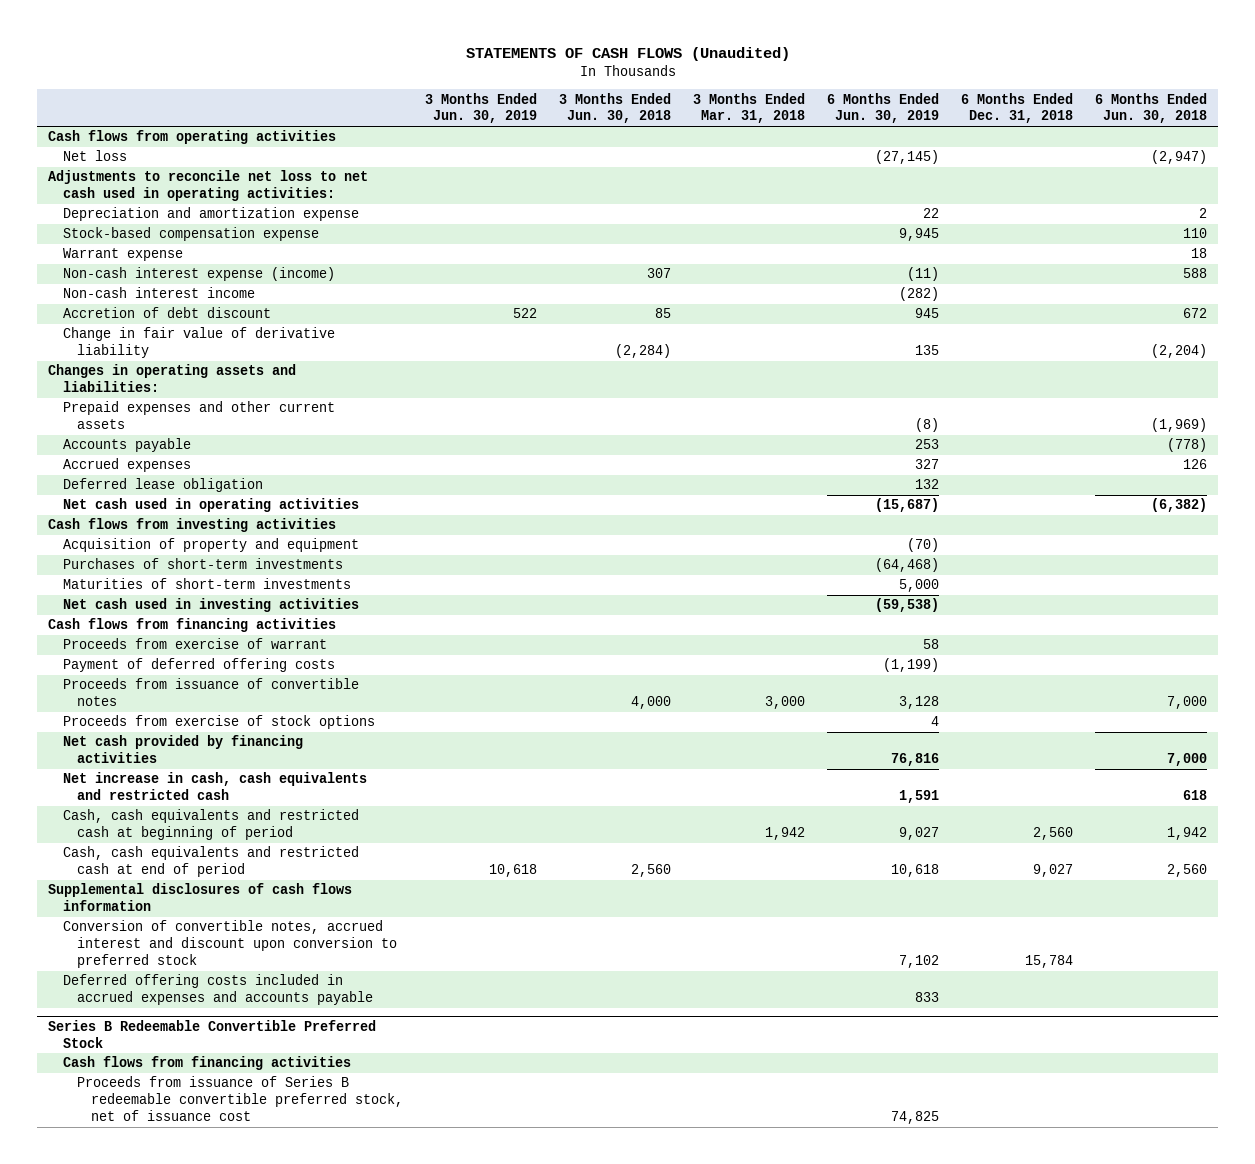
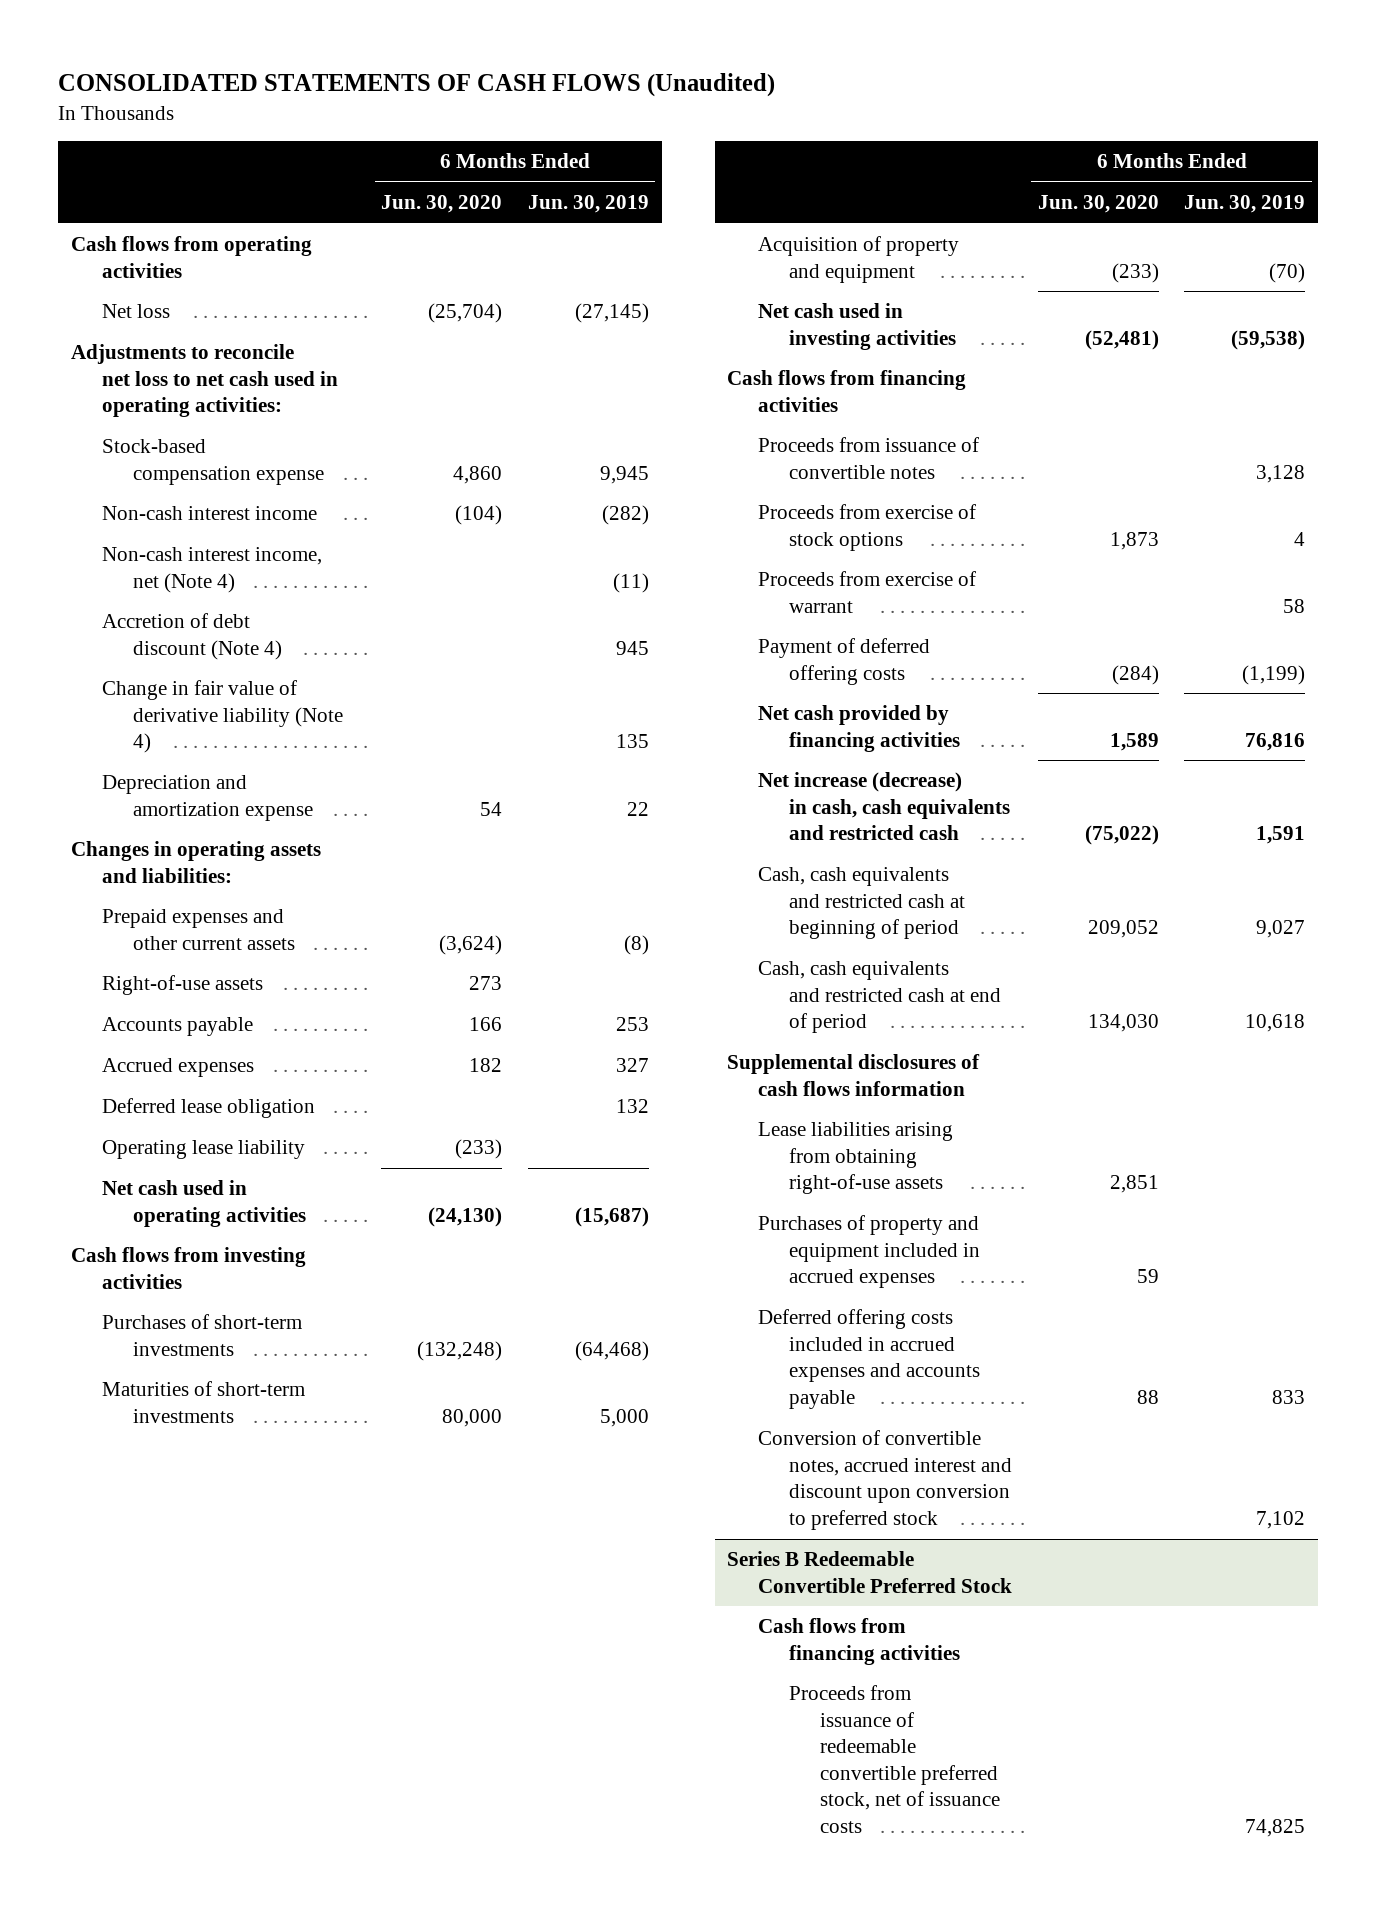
[465,47,790,62] STATEMENTS OF CASH FLOWS (Unaudited) -> [57,72,775,97] CONSOLIDATED STATEMENTS OF CASH FLOWS (Unaudited)
[425,92,538,124] 3 Months Ended Jun. 30, 2019 -> none
[559,92,672,124] 3 Months Ended Jun. 30, 2018 -> none
[693,92,806,124] 3 Months Ended Mar. 31, 2018 -> none
[961,92,1074,124] 6 Months Ended Dec. 31, 2018 -> none
[1094,92,1207,124] 6 Months Ended Jun. 30, 2018 -> none
none -> [381,195,503,214] Jun. 30, 2020
[62,248,183,262] Warrant expense -> none
[62,267,335,282] Non-cash interest expense (income) -> none
none -> [101,547,322,593] Non-cash interest income, net (Note 4)
[62,307,271,319] Accretion of debt discount -> [101,613,282,660] Accretion of debt discount (Note 4)
[62,327,335,359] Change in fair value of derivative liability -> [101,680,343,754] Change in fair value of derivative liability (Note 4)
[62,207,359,222] Depreciation and amortization expense -> [101,775,313,821] Depreciation and amortization expense
none -> [101,975,263,996] Right-of-use assets
none -> [101,1140,305,1160] Operating lease liability
[62,538,359,553] Acquisition of property and equipment -> [758,236,960,283] Acquisition of property and equipment
[62,638,327,650] Proceeds from exercise of warrant -> [758,571,977,613] Proceeds from exercise of warrant
[62,658,335,673] Payment of deferred offering costs -> [758,638,931,685] Payment of deferred offering costs
[62,772,367,801] Net increase in cash, cash equivalents and restricted cash -> [758,772,1011,841] Net increase (decrease) in cash, cash equivalents and restricted cash
none -> [758,1122,954,1195] Lease liabilities arising from obtaining right-of-use assets
none -> [758,1215,981,1289] Purchases of property and equipment included in accrued expenses
[62,920,398,968] Conversion of convertible notes, accrued interest and discount upon conversion to preferred stock -> [758,1430,1013,1530] Conversion of convertible notes, accrued interest and discount upon conversion to preferred stock
[77,1076,404,1121] Proceeds from issuance of Series B redeemable convertible preferred stock, net of issuance cost -> [789,1685,1001,1834] Proceeds from issuance of redeemable convertible preferred stock, net of issuance costs

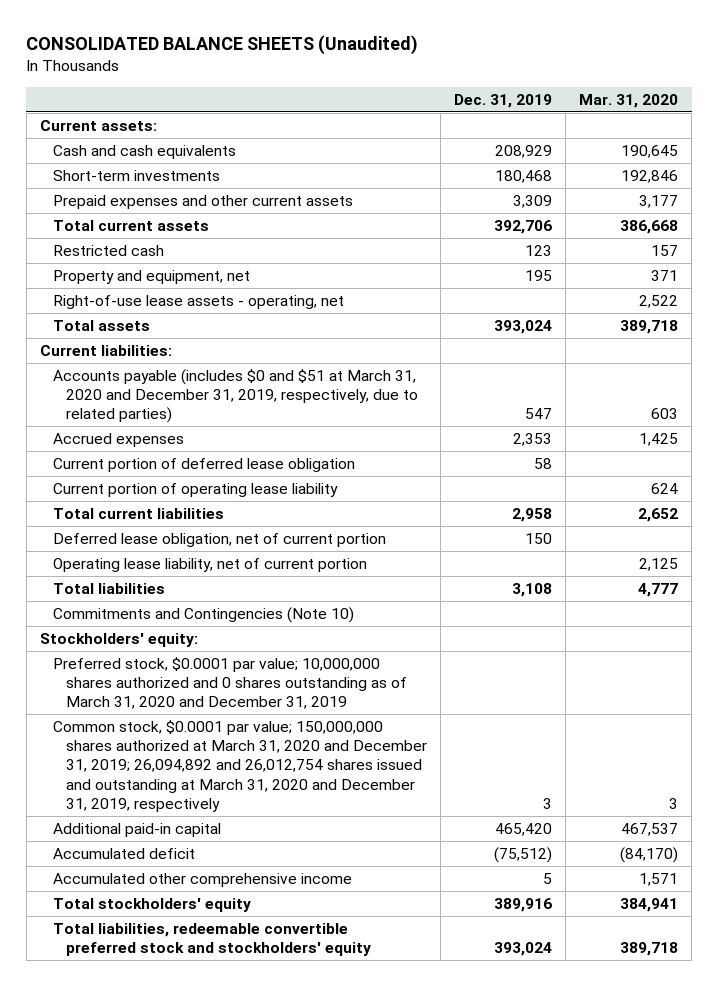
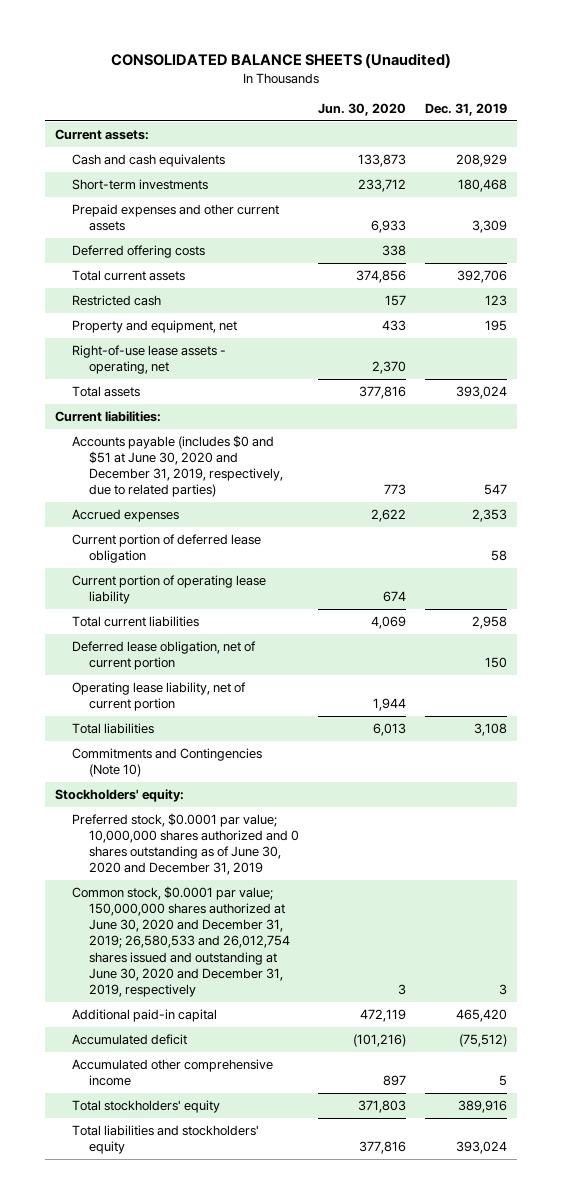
[579,93,679,108] Mar. 31, 2020 -> none
none -> [318,102,407,116] Jun. 30, 2020
none -> [71,244,205,258] Deferred offering costs
[52,369,418,424] Accounts payable (includes $0 and $51 at March 31, 2020 and December 31, 2019, respectively, due to related parties) -> [71,434,284,498] Accounts payable (includes $0 and $51 at June 30, 2020 and December 31, 2019, respectively, due to related parties)
[52,657,407,710] Preferred stock, $0.0001 par value; 10,000,000 shares authorized and 0 shares outstanding as of March 31, 2020 and December 31, 2019 -> [71,812,300,876] Preferred stock, $0.0001 par value; 10,000,000 shares authorized and 0 shares outstanding as of June 30, 2020 and December 31, 2019
[52,720,427,812] Common stock, $0.0001 par value; 150,000,000 shares authorized at March 31, 2020 and December 31, 2019; 26,094,892 and 26,012,754 shares issued and outstanding at March 31, 2020 and December 31, 2019, respectively -> [71,885,291,998] Common stock, $0.0001 par value; 150,000,000 shares authorized at June 30, 2020 and December 31, 2019; 26,580,533 and 26,012,754 shares issued and outstanding at June 30, 2020 and December 31, 2019, respectively
[52,923,371,957] Total liabilities, redeemable convertible preferred stock and stockholders' equity -> [71,1124,259,1155] Total liabilities and stockholders' equity

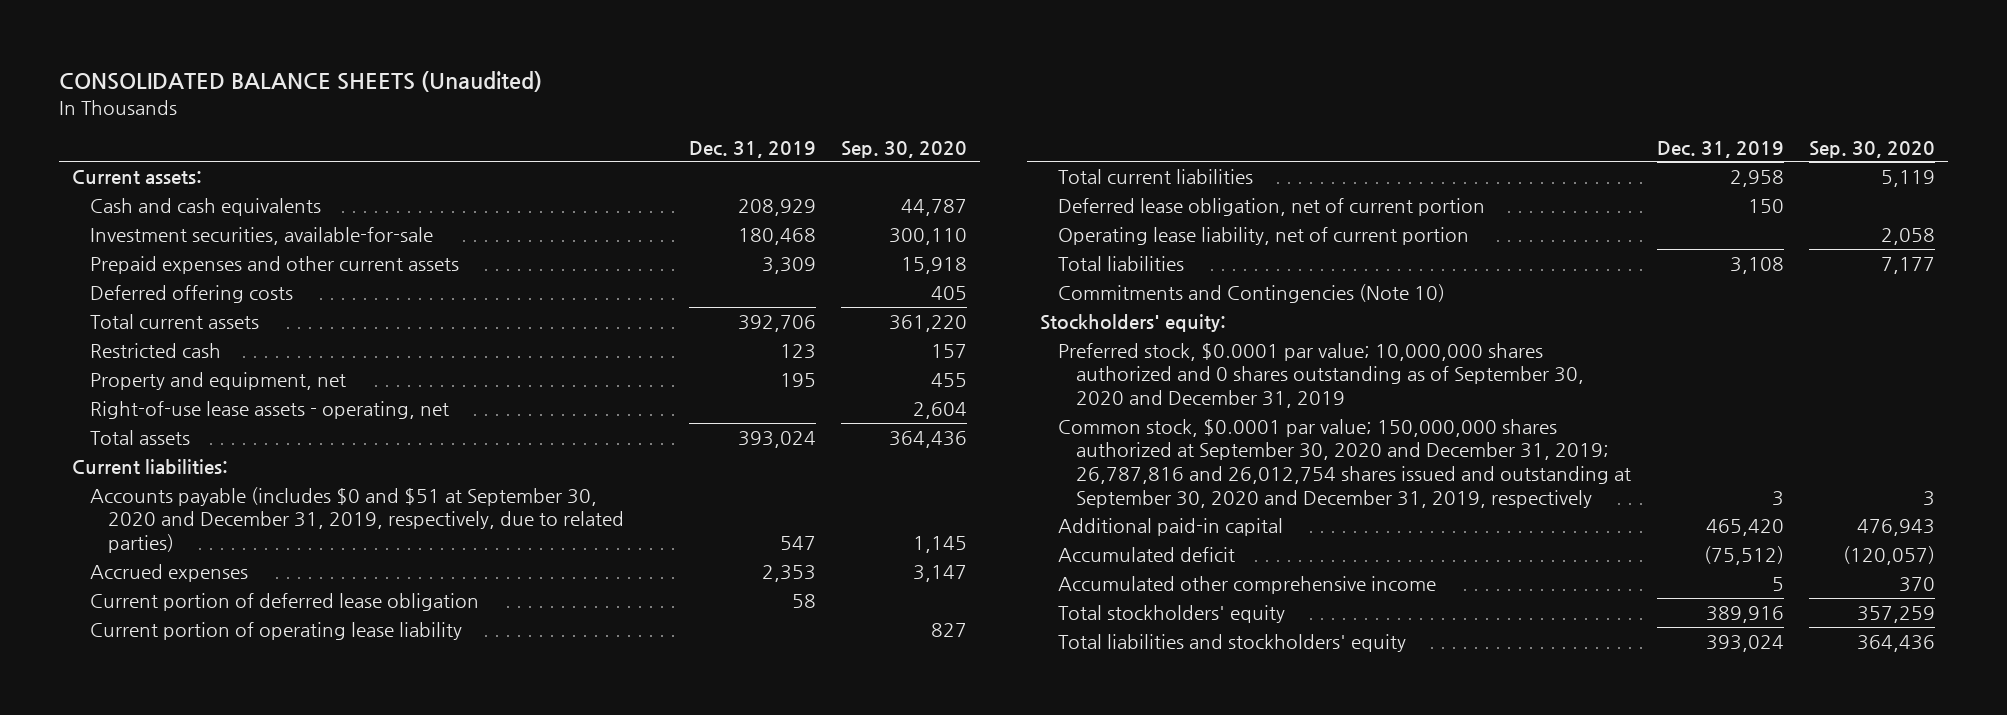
[318,102,407,116] Jun. 30, 2020 -> none
none -> [841,140,968,158] Sep. 30, 2020
[71,178,208,190] Short-term investments -> [90,226,434,245] Investment securities, available-for-sale
[71,434,284,498] Accounts payable (includes $0 and $51 at June 30, 2020 and December 31, 2019, respectively, due to related parties) -> [90,486,625,554] Accounts payable (includes $0 and $51 at September 30, 2020 and December 31, 2019, respectively, due to related parties)
[71,812,300,876] Preferred stock, $0.0001 par value; 10,000,000 shares authorized and 0 shares outstanding as of June 30, 2020 and December 31, 2019 -> [1057,342,1585,409] Preferred stock, $0.0001 par value; 10,000,000 shares authorized and 0 shares outstanding as of September 30, 2020 and December 31, 2019
[71,885,291,998] Common stock, $0.0001 par value; 150,000,000 shares authorized at June 30, 2020 and December 31, 2019; 26,580,533 and 26,012,754 shares issued and outstanding at June 30, 2020 and December 31, 2019, respectively -> [1057,418,1632,508] Common stock, $0.0001 par value; 150,000,000 shares authorized at September 30, 2020 and December 31, 2019; 26,787,816 and 26,012,754 shares issued and outstanding at September 30, 2020 and December 31, 2019, respectively

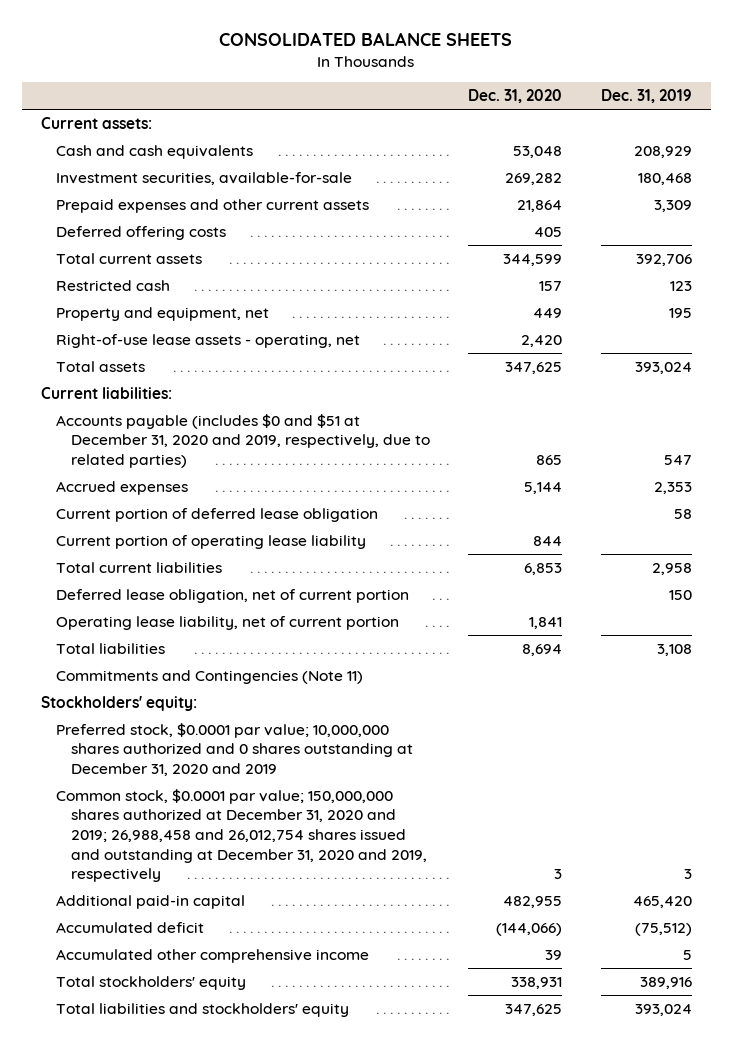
[59,71,543,93] CONSOLIDATED BALANCE SHEETS (Unaudited) -> [219,31,513,46] CONSOLIDATED BALANCE SHEETS
[841,140,968,158] Sep. 30, 2020 -> none
none -> [468,89,563,104] Dec. 31, 2020
[90,486,625,554] Accounts payable (includes $0 and $51 at September 30, 2020 and December 31, 2019, respectively, due to related parties) -> [55,413,431,469] Accounts payable (includes $0 and $51 at December 31, 2020 and 2019, respectively, due to related parties)
[1057,283,1445,303] Commitments and Contingencies (Note 10) -> [55,669,363,684] Commitments and Contingencies (Note 11)
[1057,342,1585,409] Preferred stock, $0.0001 par value; 10,000,000 shares authorized and 0 shares outstanding as of September 30, 2020 and December 31, 2019 -> [55,722,414,777] Preferred stock, $0.0001 par value; 10,000,000 shares authorized and 0 shares outstanding at December 31, 2020 and 2019
[1057,418,1632,508] Common stock, $0.0001 par value; 150,000,000 shares authorized at September 30, 2020 and December 31, 2019; 26,787,816 and 26,012,754 shares issued and outstanding at September 30, 2020 and December 31, 2019, respectively -> [55,788,428,883] Common stock, $0.0001 par value; 150,000,000 shares authorized at December 31, 2020 and 2019; 26,988,458 and 26,012,754 shares issued and outstanding at December 31, 2020 and 2019, respectively

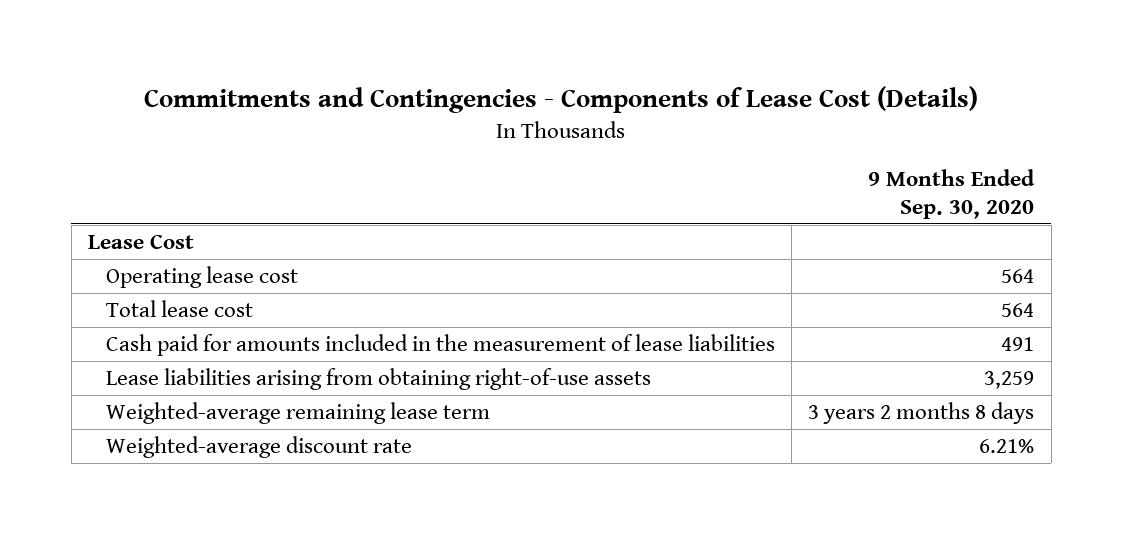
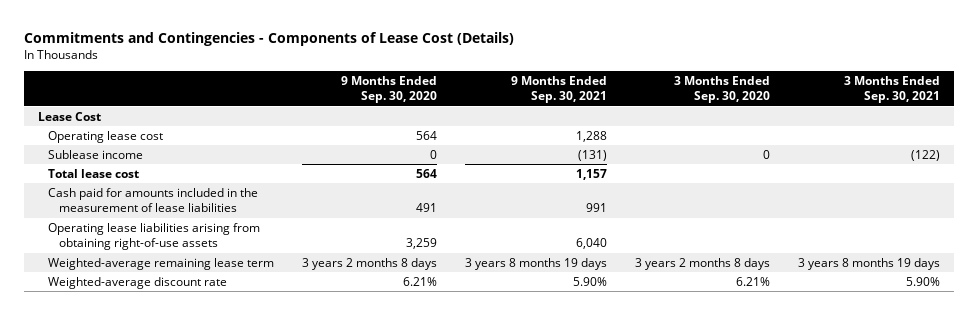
none -> [511,76,608,104] 9 Months Ended Sep. 30, 2021
none -> [674,76,771,104] 3 Months Ended Sep. 30, 2020
none -> [844,76,941,104] 3 Months Ended Sep. 30, 2021
none -> [48,149,144,159] Sublease income
[106,368,652,391] Lease liabilities arising from obtaining right-of-use assets -> [48,222,261,251] Operating lease liabilities arising from obtaining right-of-use assets

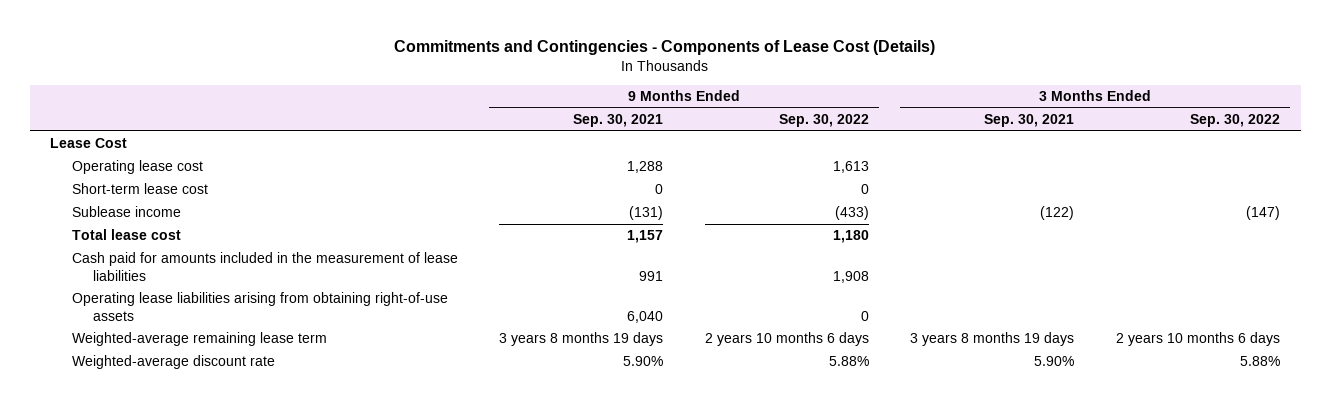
[341,76,438,104] 9 Months Ended Sep. 30, 2020 -> none
[674,76,771,104] 3 Months Ended Sep. 30, 2020 -> none
none -> [778,113,869,127] Sep. 30, 2022
none -> [1189,113,1280,127] Sep. 30, 2022
none -> [71,183,208,195] Short-term lease cost

